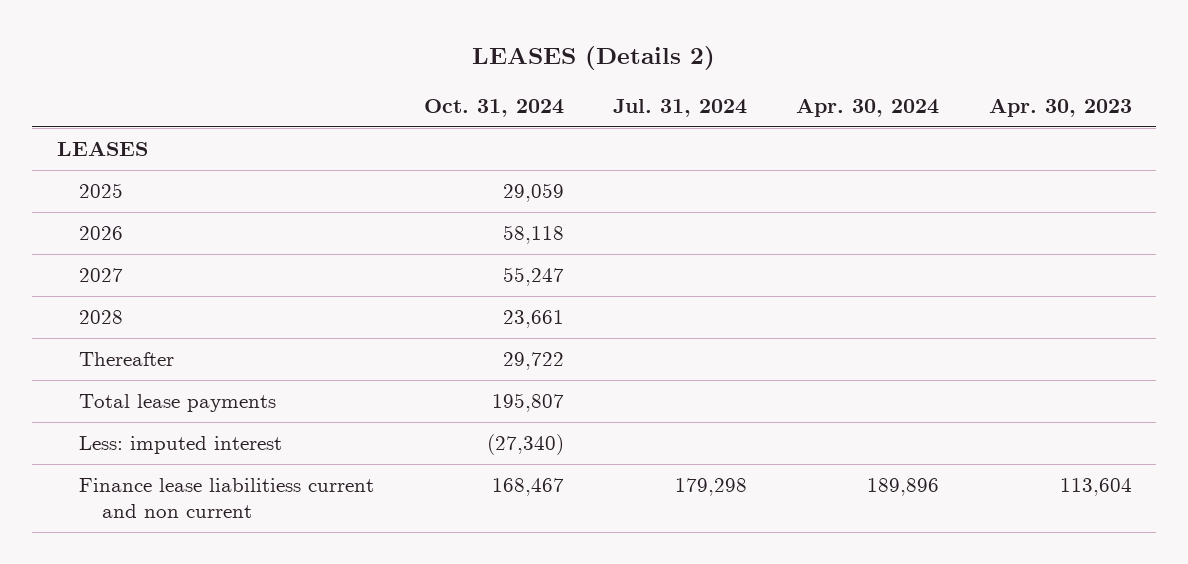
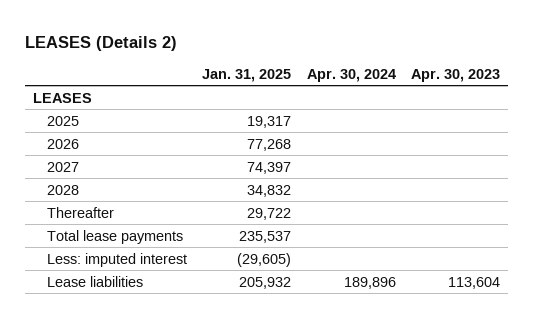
[423,98,564,117] Oct. 31, 2024 -> none
[612,98,747,117] Jul. 31, 2024 -> none
none -> [202,68,292,82] Jan. 31, 2025
[79,478,375,518] Finance lease liabilitiess current and non current -> [46,275,143,287] Lease liabilities

